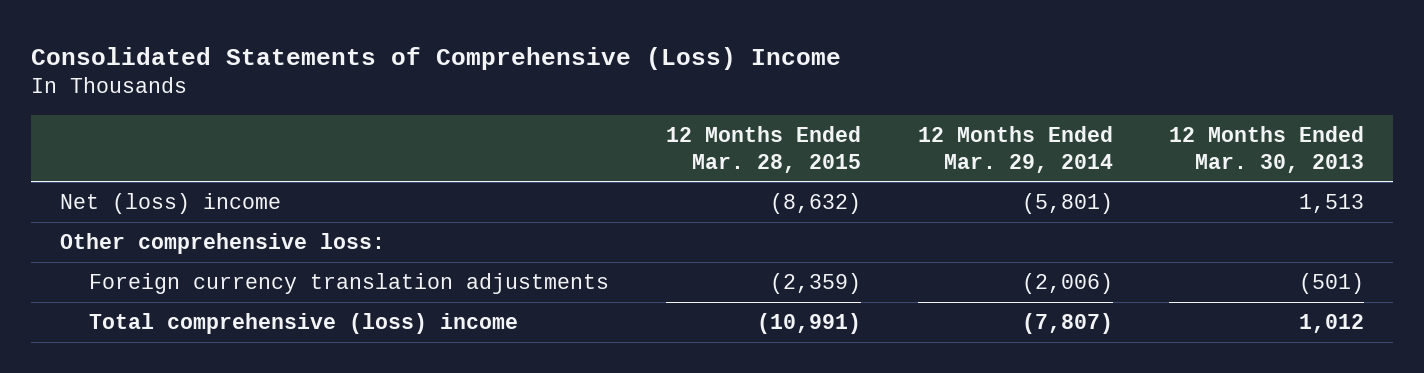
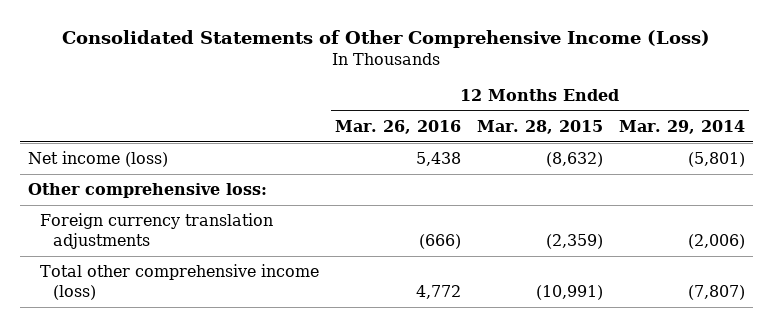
[31,46,842,70] Consolidated Statements of Comprehensive (Loss) Income -> [62,29,711,48] Consolidated Statements of Other Comprehensive Income (Loss)
[1169,125,1365,173] 12 Months Ended Mar. 30, 2013 -> none
none -> [335,119,462,134] Mar. 26, 2016
[59,192,281,214] Net (loss) income -> [27,151,168,168] Net income (loss)
[89,312,519,334] Total comprehensive (loss) income -> [40,264,320,301] Total other comprehensive income (loss)

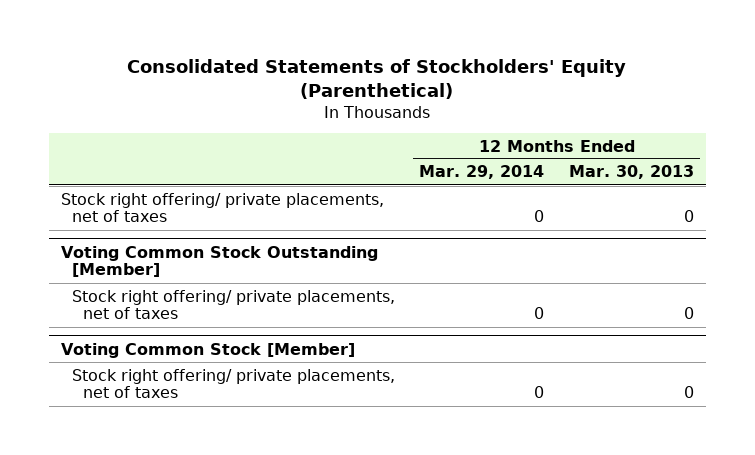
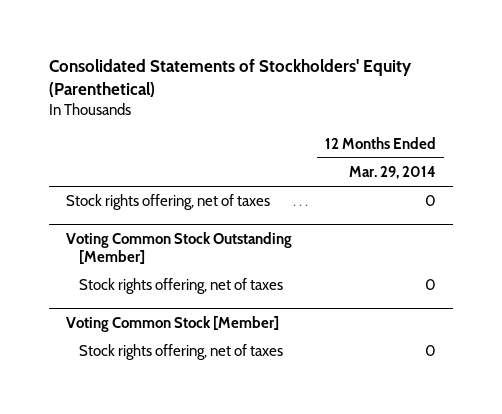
[568,165,694,180] Mar. 30, 2013 -> none
[61,192,385,223] Stock right offering/ private placements, net of taxes -> [65,194,270,211] Stock rights offering, net of taxes
[72,289,396,320] Stock right offering/ private placements, net of taxes -> [78,278,283,295] Stock rights offering, net of taxes
[72,368,396,399] Stock right offering/ private placements, net of taxes -> [78,344,283,361] Stock rights offering, net of taxes

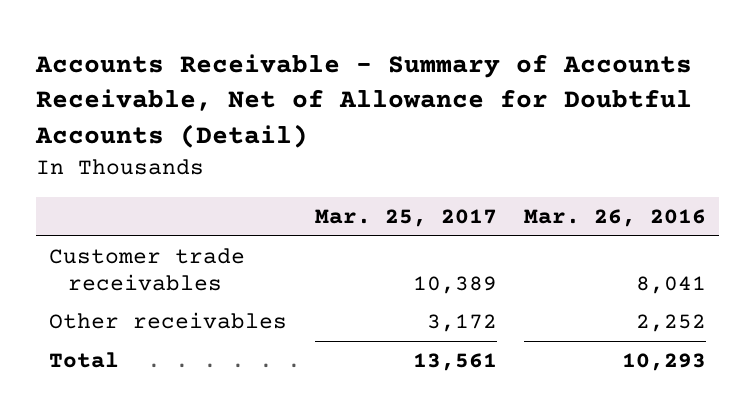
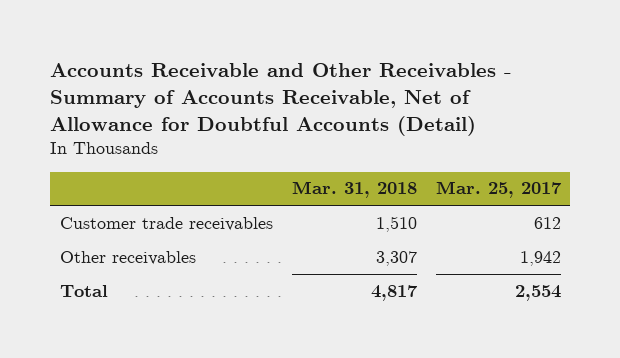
[34,53,692,149] Accounts Receivable - Summary of Accounts Receivable, Net of Allowance for Doubtful Accounts (Detail) -> [50,63,513,136] Accounts Receivable and Other Receivables - Summary of Accounts Receivable, Net of Allowance for Doubtful Accounts (Detail)
[523,209,706,228] Mar. 26, 2016 -> none
none -> [291,181,417,199] Mar. 31, 2018
[412,275,497,294] 10,389 -> [533,216,561,229] 612
[426,313,497,332] 3,172 -> [519,250,561,266] 1,942
[412,352,497,371] 13,561 -> [514,284,561,301] 2,554

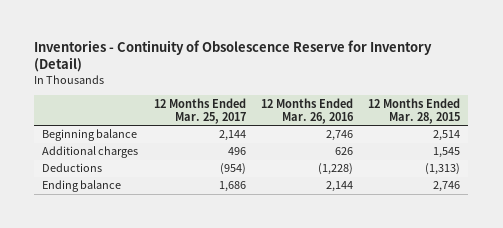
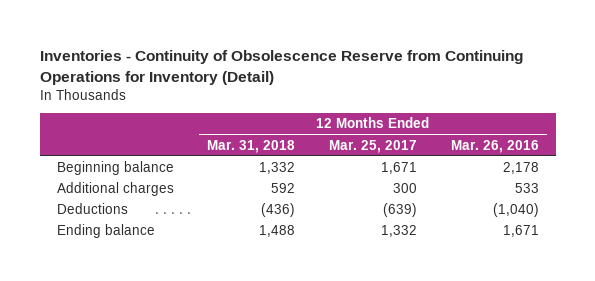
[34,39,433,73] Inventories - Continuity of Obsolescence Reserve for Inventory (Detail) -> [39,49,523,85] Inventories - Continuity of Obsolescence Reserve from Continuing Operations for Inventory (Detail)
[368,97,461,125] 12 Months Ended Mar. 28, 2015 -> none
none -> [207,139,296,153] Mar. 31, 2018
[218,130,246,142] 2,144 -> [381,162,418,175] 1,671
[325,130,353,142] 2,746 -> [502,162,539,175] 2,178
[227,147,246,156] 496 -> [393,183,418,194] 300
[334,147,353,156] 626 -> [514,183,539,194] 533
[219,163,246,176] (954) -> [383,203,418,218] (639)
[317,163,353,176] (1,228) -> [492,203,539,218] (1,040)
[218,181,246,193] 1,686 -> [381,225,418,238] 1,332
[325,181,353,193] 2,144 -> [502,225,539,238] 1,671

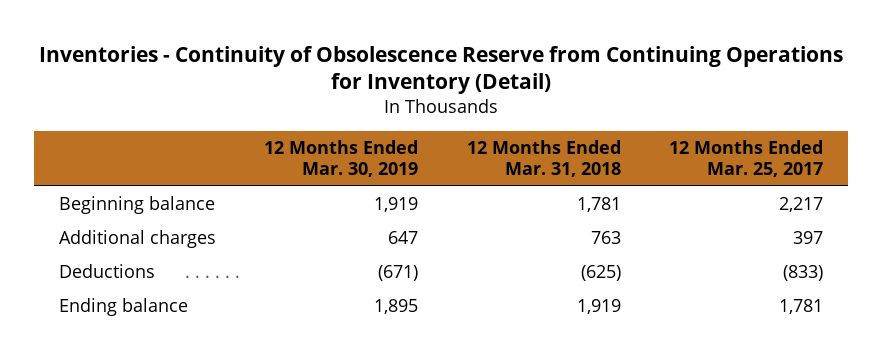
[450,139,539,153] Mar. 26, 2016 -> none
none -> [264,139,419,178] 12 Months Ended Mar. 30, 2019
[259,162,296,175] 1,332 -> [576,197,621,213] 1,781
[381,162,418,175] 1,671 -> [779,197,824,213] 2,217
[271,183,296,194] 592 -> [590,231,621,245] 763
[393,183,418,194] 300 -> [793,231,824,245] 397
[261,203,296,218] (436) -> [580,265,621,282] (625)
[383,203,418,218] (639) -> [783,265,824,282] (833)
[259,225,296,238] 1,488 -> [576,299,621,315] 1,919
[381,225,418,238] 1,332 -> [779,299,824,315] 1,781

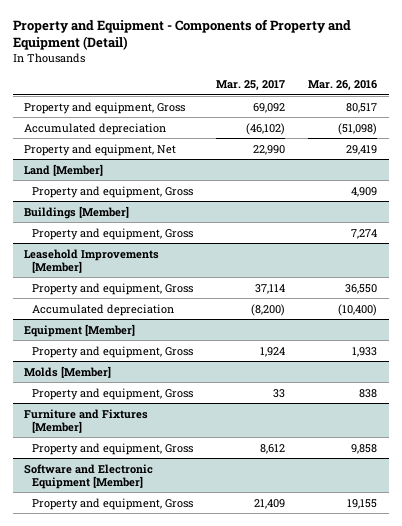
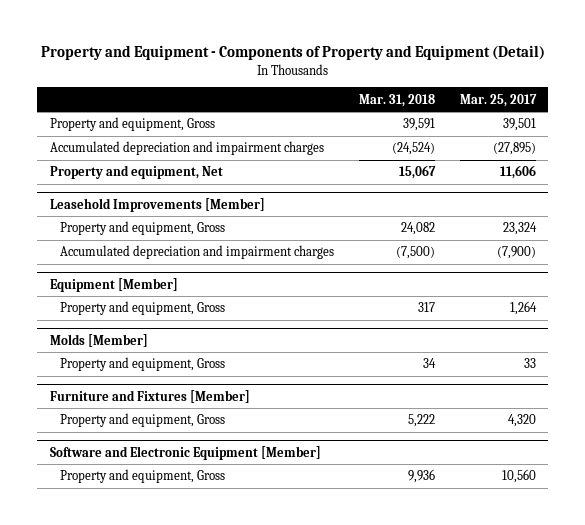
[308,80,378,91] Mar. 26, 2016 -> none
none -> [358,93,435,107] Mar. 31, 2018
[24,163,104,176] Land [Member] -> none
[32,185,194,198] Property and equipment, Gross -> none
[24,205,130,219] Buildings [Member] -> none
[32,227,194,240] Property and equipment, Gross -> none
[253,102,286,113] 69,092 -> [502,118,536,132] 39,501
[24,122,167,135] Accumulated depreciation -> [49,141,324,156] Accumulated depreciation and impairment charges
[246,122,286,135] (46,102) -> [492,142,536,156] (27,895)
[253,144,286,155] 22,990 -> [499,165,536,180] 11,606
[255,283,286,294] 37,114 -> [502,222,537,236] 23,324
[32,303,175,316] Accumulated depreciation -> [59,245,334,260] Accumulated depreciation and impairment charges
[251,303,286,316] (8,200) -> [496,246,536,260] (7,900)
[260,346,286,357] 1,924 -> [509,301,537,316] 1,264
[260,443,286,454] 8,612 -> [507,414,536,428] 4,320
[254,498,286,509] 21,409 -> [501,469,536,484] 10,560

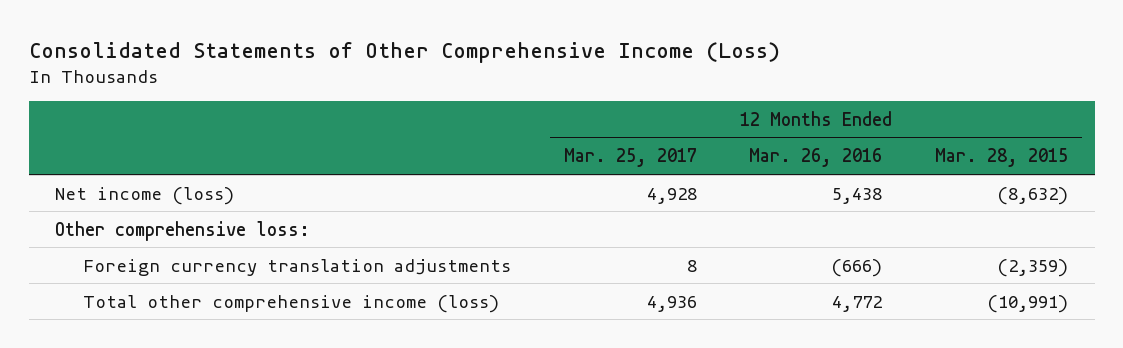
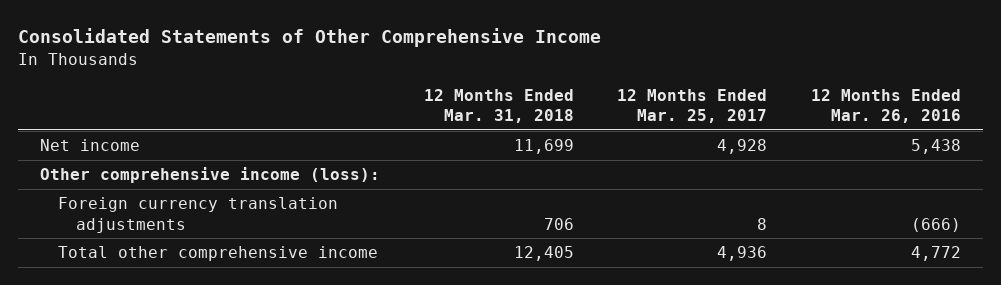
[28,41,780,63] Consolidated Statements of Other Comprehensive Income (Loss) -> [18,28,602,48] Consolidated Statements of Other Comprehensive Income
[935,148,1069,168] Mar. 28, 2015 -> none
none -> [423,88,574,123] 12 Months Ended Mar. 31, 2018
[55,186,235,205] Net income (loss) -> [40,139,141,152] Net income
[55,220,311,241] Other comprehensive loss: -> [40,167,381,184] Other comprehensive income (loss):
[82,294,499,313] Total other comprehensive income (loss) -> [58,246,379,262] Total other comprehensive income

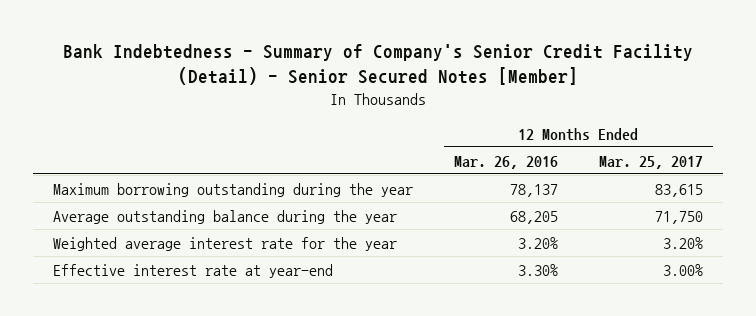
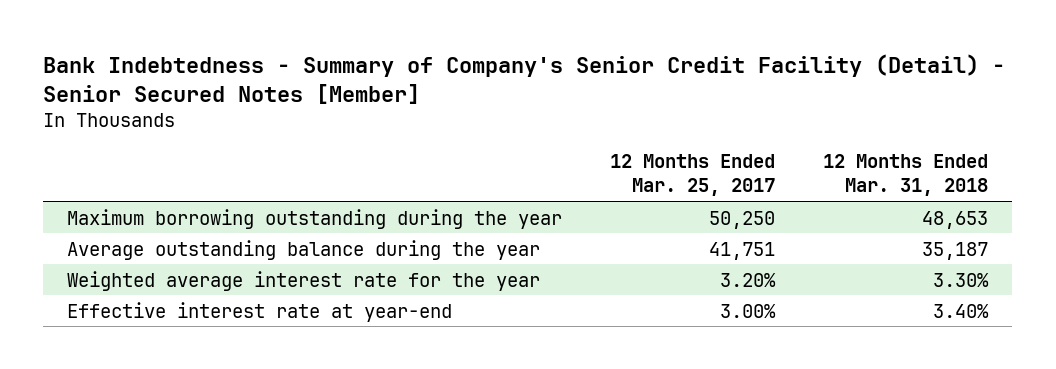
[454,155,559,169] Mar. 26, 2016 -> none
none -> [823,154,989,197] 12 Months Ended Mar. 31, 2018
[654,183,703,197] 83,615 -> [709,210,776,229] 50,250
[654,210,703,224] 71,750 -> [709,241,776,260] 41,751

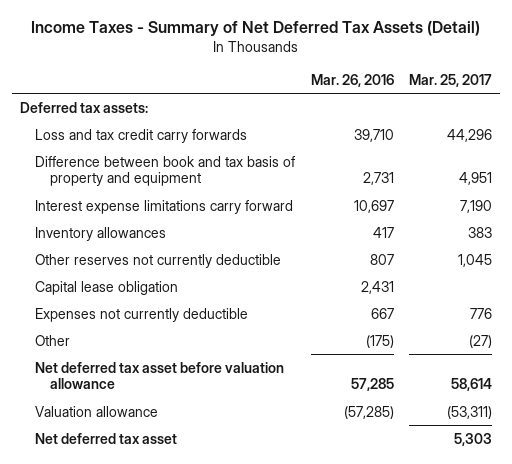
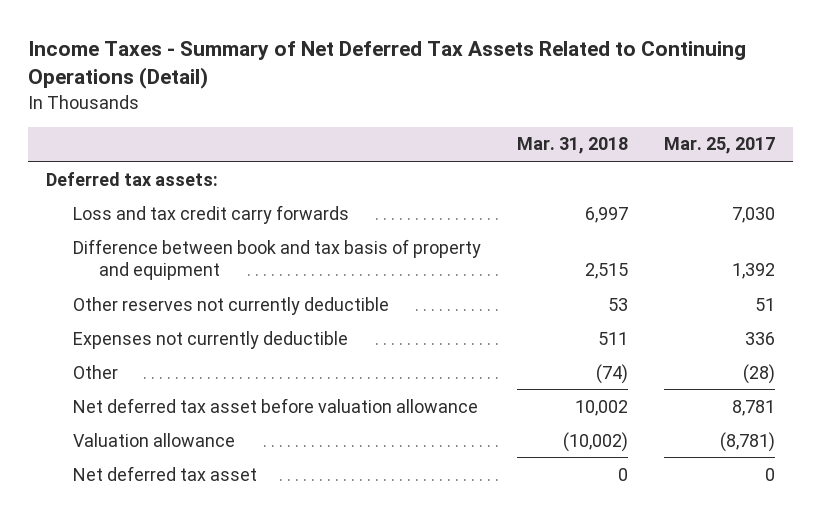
[31,21,481,37] Income Taxes - Summary of Net Deferred Tax Assets (Detail) -> [27,40,746,90] Income Taxes - Summary of Net Deferred Tax Assets Related to Continuing Operations (Detail)
[310,73,394,87] Mar. 26, 2016 -> none
none -> [516,137,628,155] Mar. 31, 2018
[34,199,293,214] Interest expense limitations carry forward -> none
[34,226,166,241] Inventory allowances -> none
[34,280,178,295] Capital lease obligation -> none
[447,128,493,142] 44,296 -> [731,206,775,223] 7,030
[459,172,493,186] 4,951 -> [731,263,775,280] 1,392
[458,253,493,267] 1,045 -> [754,297,775,311] 51
[470,307,493,319] 776 -> [744,331,775,345] 336
[469,334,493,348] (27) -> [742,363,775,384] (28)
[451,378,493,392] 58,614 -> [731,399,775,416] 8,781
[447,405,493,419] (53,311) -> [719,431,775,452] (8,781)
[454,432,493,446] 5,303 -> [764,467,775,481] 0

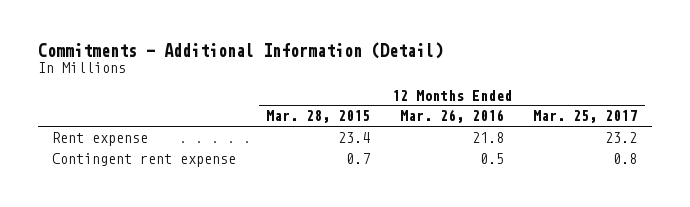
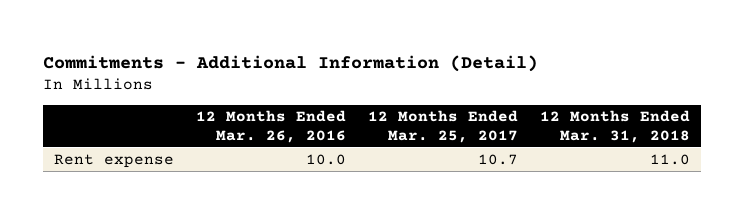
[266,110,371,124] Mar. 28, 2015 -> none
none -> [539,110,690,143] 12 Months Ended Mar. 31, 2018
[52,152,237,167] Contingent rent expense -> none
[471,131,504,143] 21.8 -> [305,154,346,166] 10.0
[605,131,638,143] 23.2 -> [477,154,518,166] 10.7

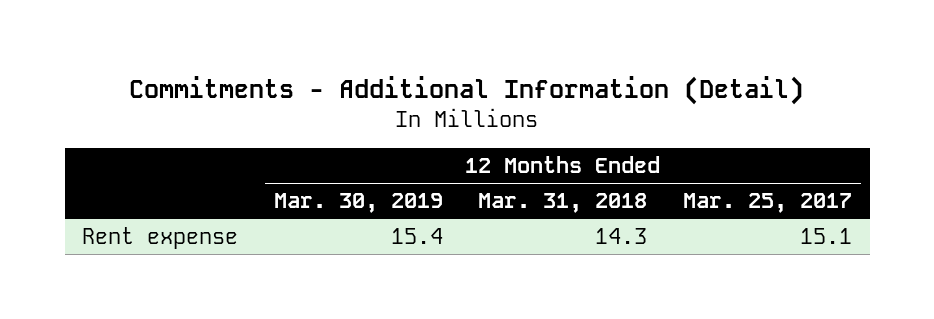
[195,110,346,143] 12 Months Ended Mar. 26, 2016 -> none
none -> [273,193,443,214] Mar. 30, 2019
[477,154,518,166] 10.7 -> [799,227,852,244] 15.1
[649,154,690,166] 11.0 -> [595,227,648,244] 14.3

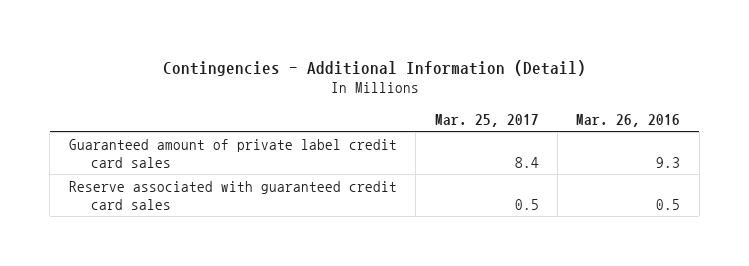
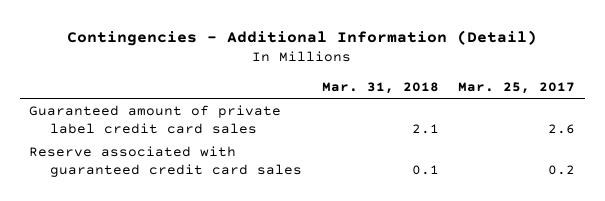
[576,113,681,127] Mar. 26, 2016 -> none
none -> [321,82,439,95] Mar. 31, 2018
[514,156,539,168] 8.4 -> [548,124,576,135] 2.6
[514,198,539,210] 0.5 -> [548,165,576,176] 0.2

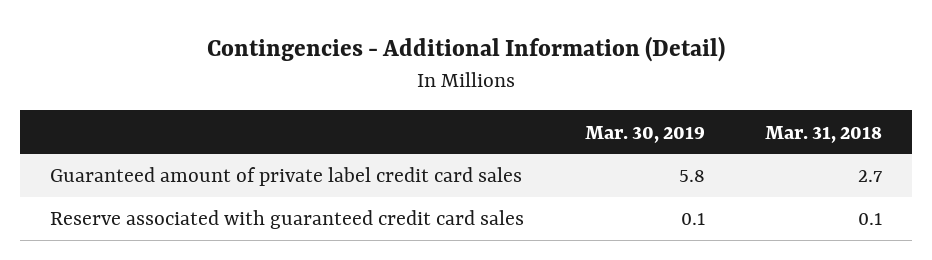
[458,82,576,95] Mar. 25, 2017 -> none
none -> [584,125,705,143] Mar. 30, 2019
[411,124,439,135] 2.1 -> [857,170,882,183] 2.7

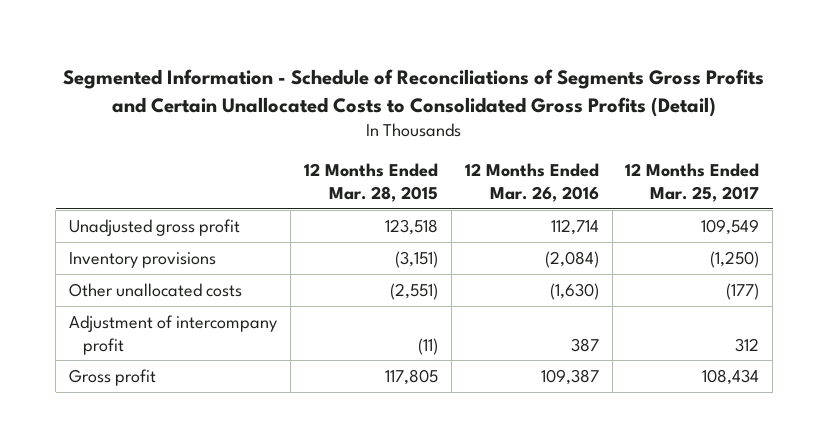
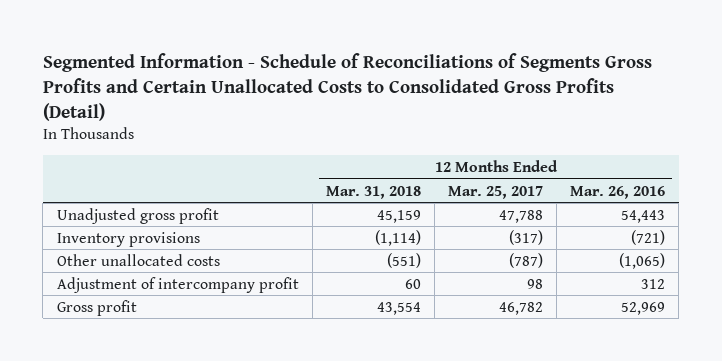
[303,162,438,202] 12 Months Ended Mar. 28, 2015 -> none
none -> [325,185,421,199] Mar. 31, 2018
[550,218,599,235] 112,714 -> [621,209,666,223] 54,443
[701,218,760,235] 109,549 -> [499,209,544,223] 47,788
[544,250,599,268] (2,084) -> [631,229,666,245] (721)
[710,250,760,268] (1,250) -> [509,229,544,245] (317)
[549,282,599,300] (1,630) -> [619,252,666,269] (1,065)
[726,282,760,300] (177) -> [509,252,544,268] (787)
[570,337,599,352] 387 -> [641,278,666,289] 312
[735,337,760,352] 312 -> [527,278,544,289] 98
[540,368,599,385] 109,387 -> [621,301,666,315] 52,969
[702,368,760,385] 108,434 -> [499,301,544,315] 46,782

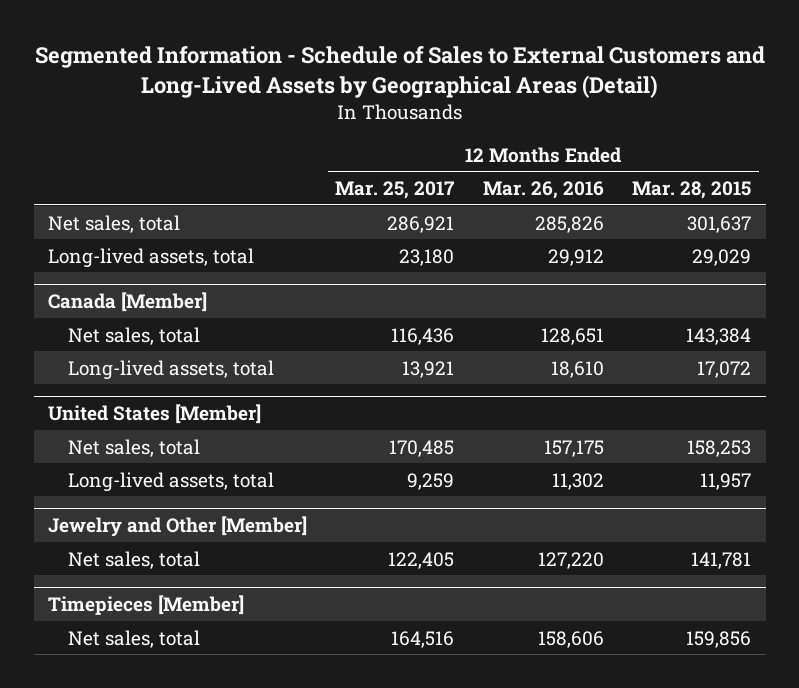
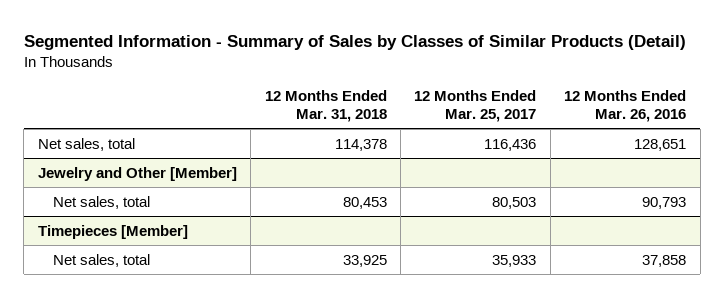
[34,46,765,99] Segmented Information - Schedule of Sales to External Customers and Long-Lived Assets by Geographical Areas (Detail) -> [23,34,686,50] Segmented Information - Summary of Sales by Classes of Similar Products (Detail)
[632,181,752,200] Mar. 28, 2015 -> none
none -> [264,90,387,123] 12 Months Ended Mar. 31, 2018
[47,214,180,233] Net sales, total -> none
[47,247,254,268] Long-lived assets, total -> none
[47,291,207,312] Canada [Member] -> none
[67,359,274,380] Long-lived assets, total -> none
[47,403,261,424] United States [Member] -> none
[67,438,200,457] Net sales, total -> none
[67,471,274,492] Long-lived assets, total -> none
[388,551,455,569] 122,405 -> [492,196,537,209] 80,503
[537,551,604,569] 127,220 -> [642,196,687,209] 90,793
[391,630,455,648] 164,516 -> [492,254,537,267] 35,933
[537,630,604,648] 158,606 -> [642,254,687,267] 37,858

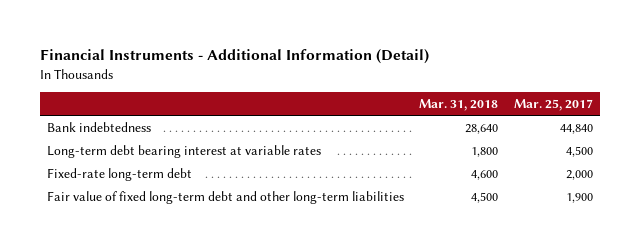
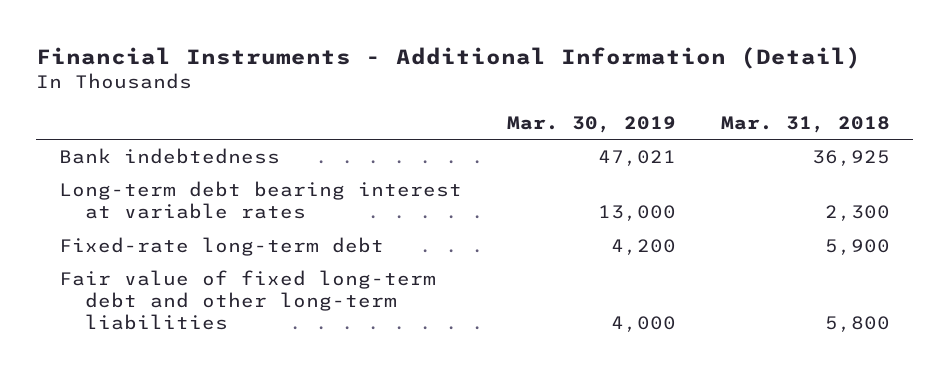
[513,98,593,111] Mar. 25, 2017 -> none
none -> [506,115,676,133] Mar. 30, 2019
[465,123,499,134] 28,640 -> [811,149,890,166] 36,925
[471,146,499,157] 1,800 -> [824,205,890,222] 2,300
[471,169,499,180] 4,600 -> [824,238,890,255] 5,900
[471,191,499,203] 4,500 -> [824,316,890,333] 5,800

